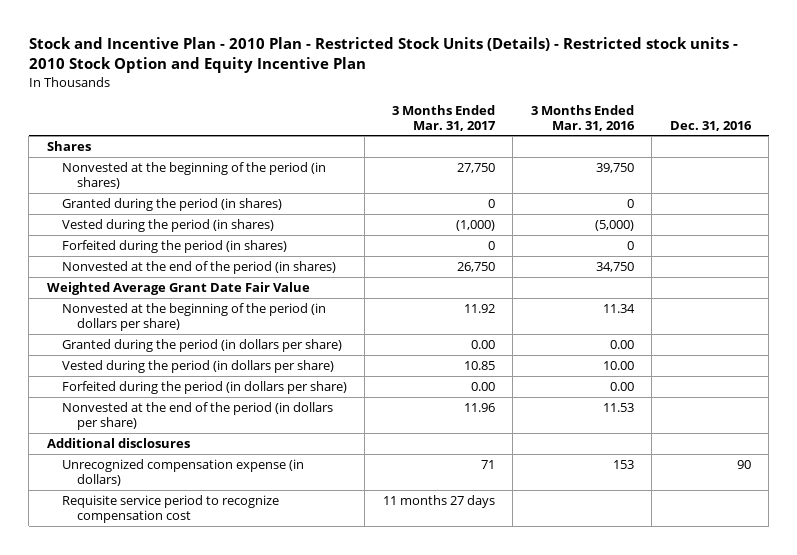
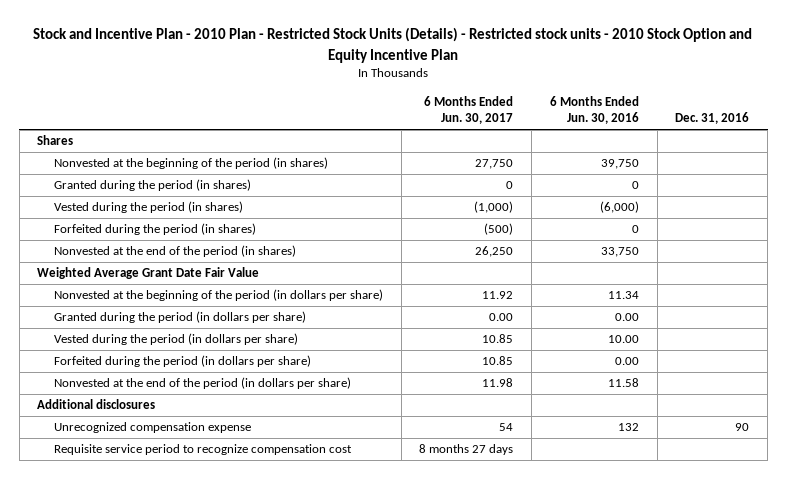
[391,104,496,131] 3 Months Ended Mar. 31, 2017 -> none
[530,104,635,131] 3 Months Ended Mar. 31, 2016 -> none
none -> [424,95,514,125] 6 Months Ended Jun. 30, 2017
none -> [549,95,639,125] 6 Months Ended Jun. 30, 2016
[61,458,304,487] Unrecognized compensation expense (in dollars) -> [54,422,252,434] Unrecognized compensation expense

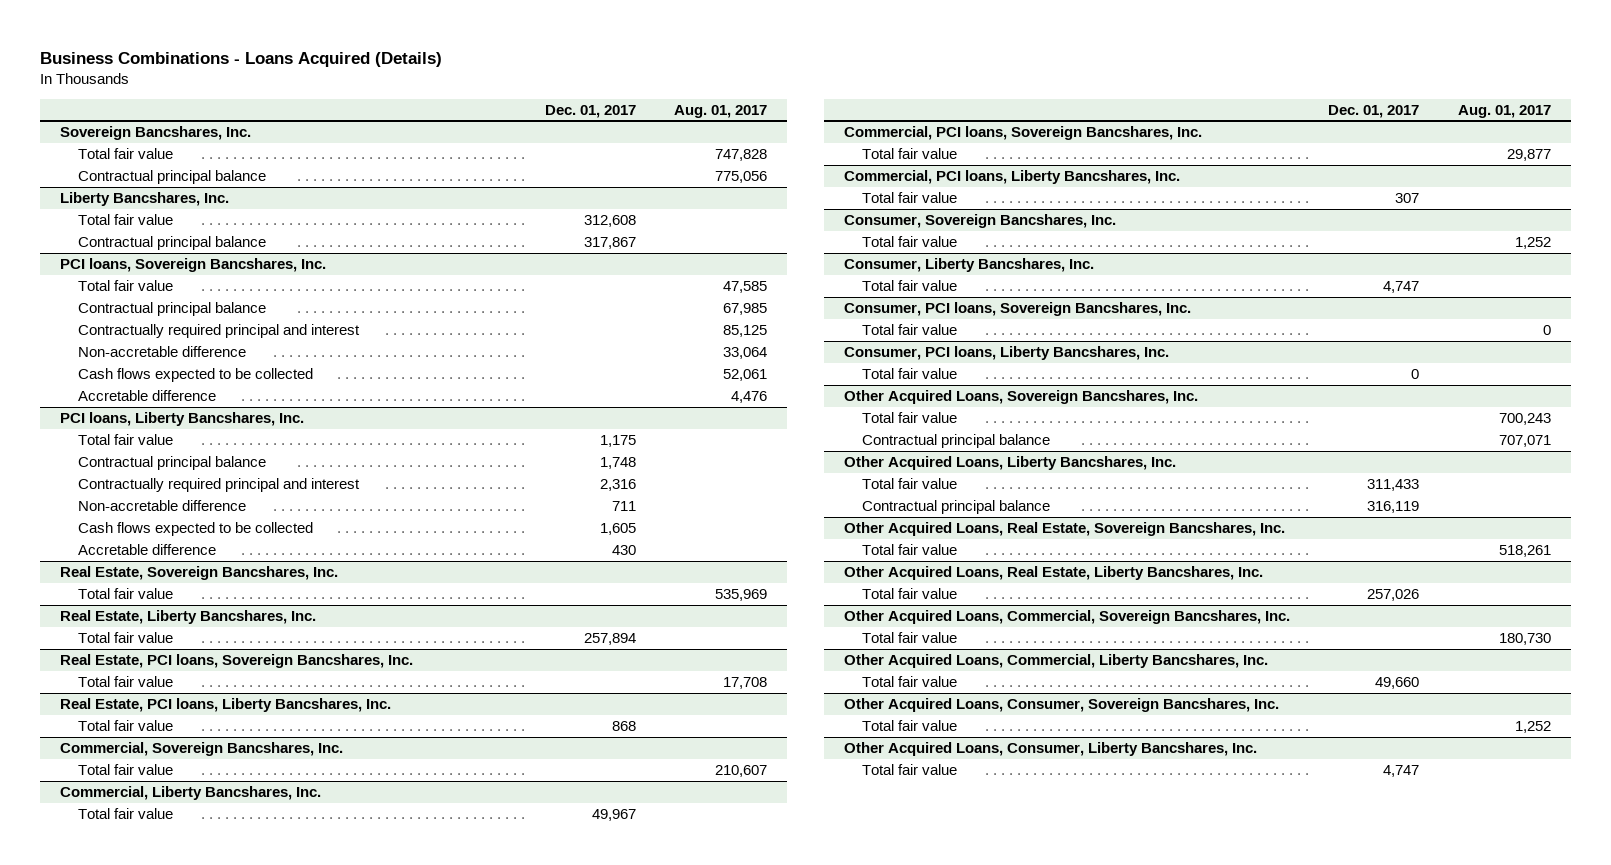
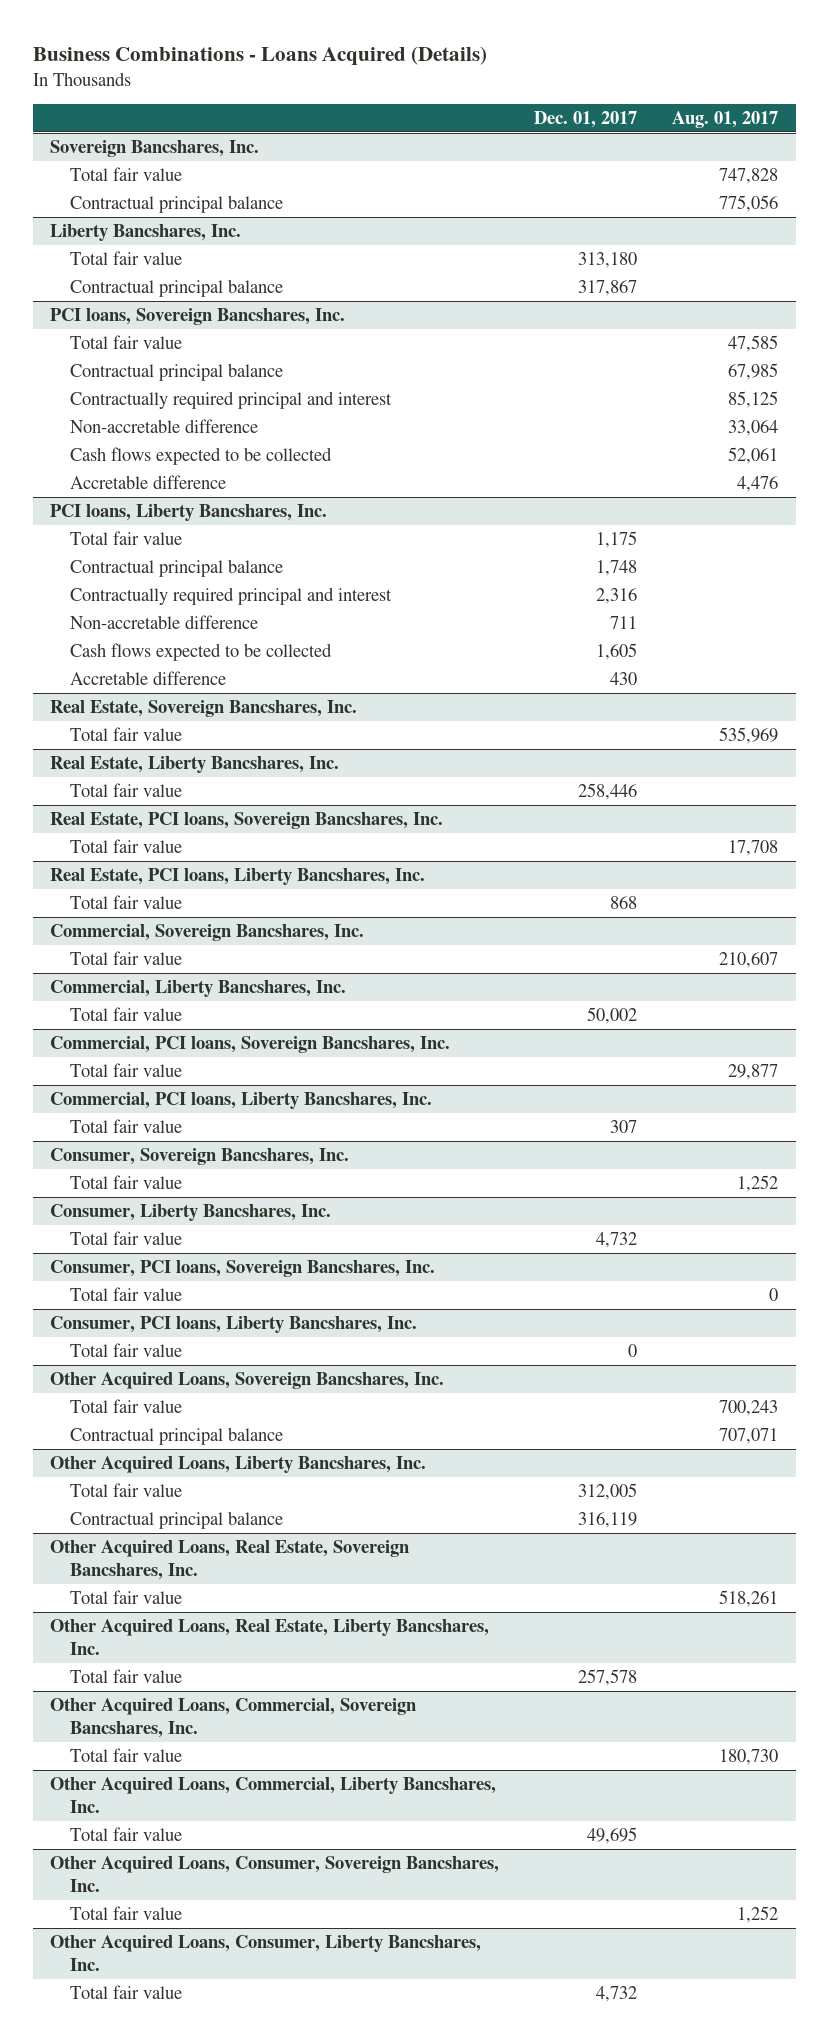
[583,214,636,227] 312,608 -> [578,251,638,268] 313,180
[583,632,636,645] 257,894 -> [578,782,638,800] 258,446
[591,808,636,821] 49,967 -> [587,1006,638,1024] 50,002
[1383,280,1420,293] 4,747 -> [596,1231,638,1248] 4,732
[1367,478,1420,491] 311,433 -> [578,1482,638,1500] 312,005
[1367,588,1420,601] 257,026 -> [578,1668,638,1686] 257,578
[1375,676,1420,689] 49,660 -> [587,1826,638,1844] 49,695
[1383,764,1420,777] 4,747 -> [596,1985,638,2002] 4,732

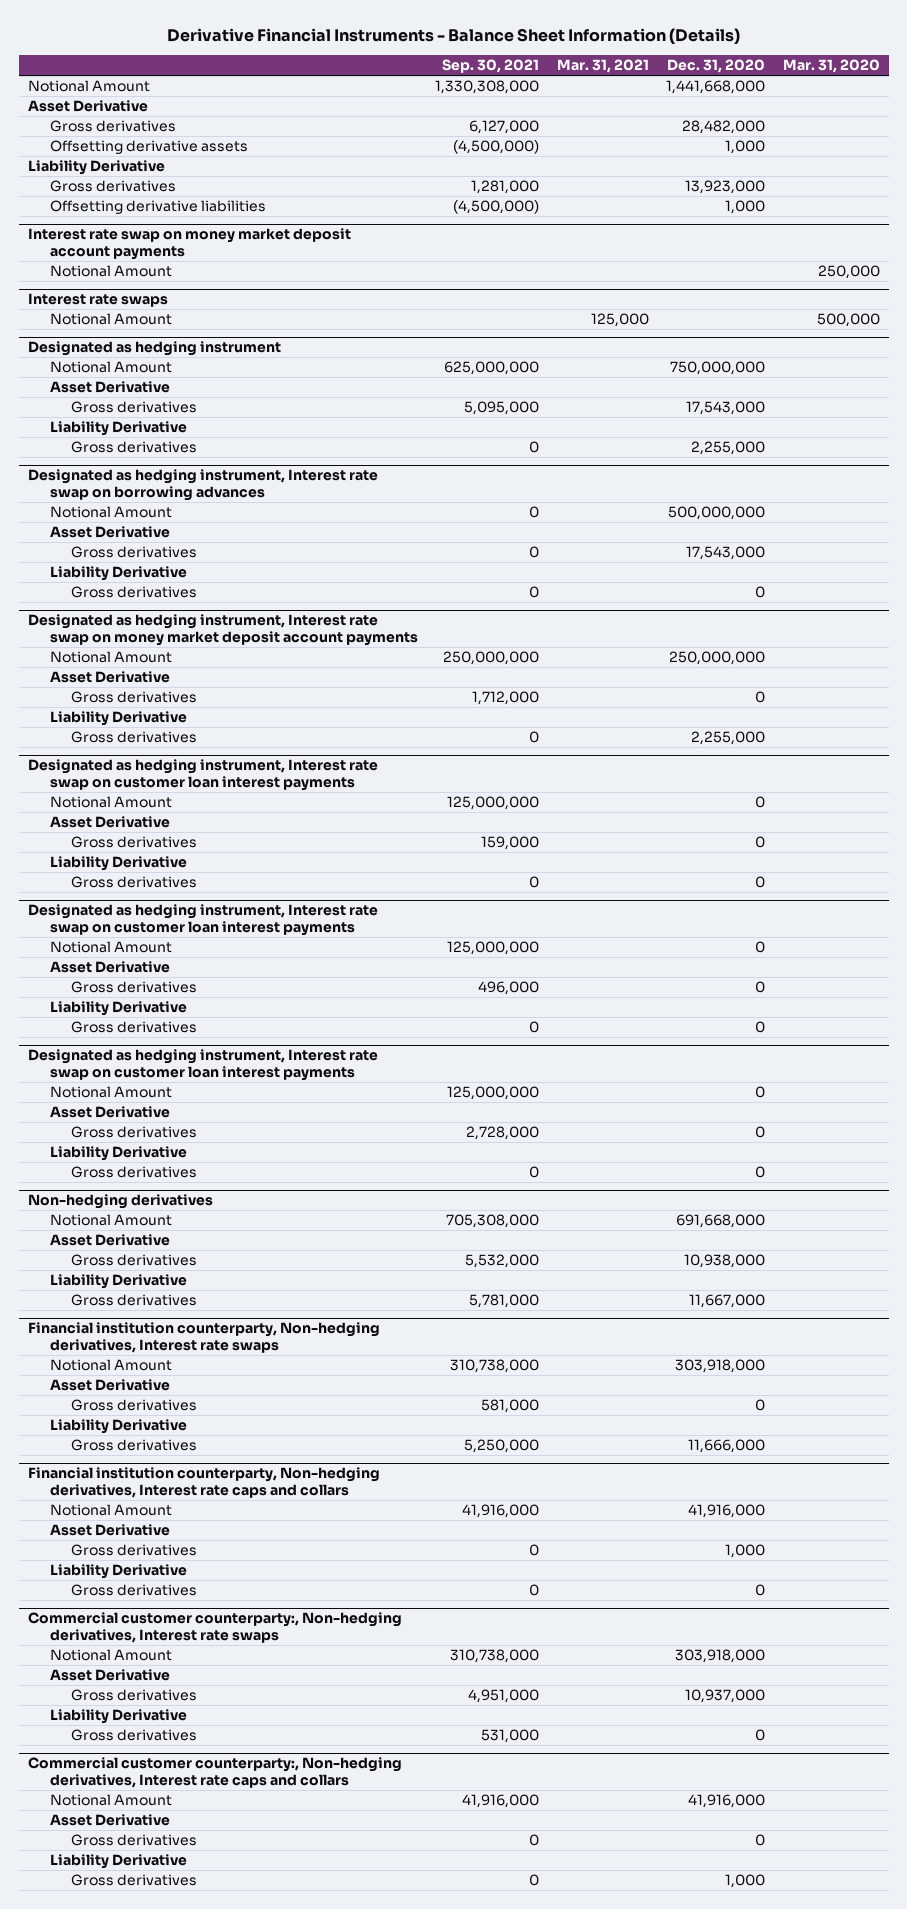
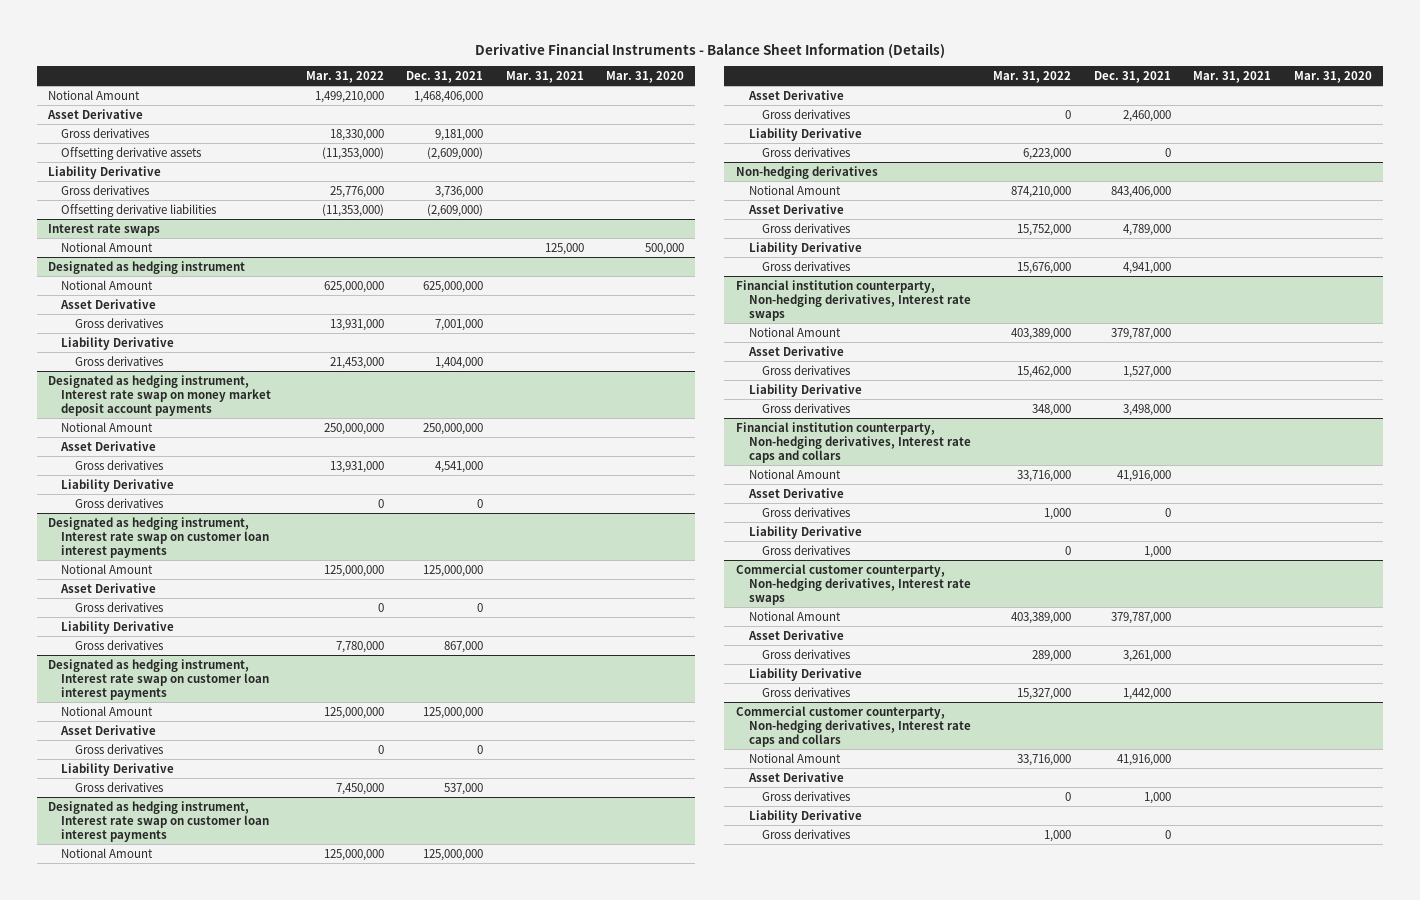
[442,59,540,74] Sep. 30, 2021 -> none
[667,59,766,74] Dec. 31, 2020 -> none
none -> [305,71,384,84] Mar. 31, 2022
none -> [406,71,484,84] Dec. 31, 2021
[27,228,351,260] Interest rate swap on money market deposit account payments -> none
[49,265,172,278] Notional Amount -> none
[27,469,378,501] Designated as hedging instrument, Interest rate swap on borrowing advances -> none
[49,506,172,519] Notional Amount -> none
[49,526,170,539] Asset Derivative -> none
[71,546,198,559] Gross derivatives -> none
[49,566,187,582] Liability Derivative -> none
[71,586,198,599] Gross derivatives -> none
[27,1612,402,1643] Commercial customer counterparty:, Non-hedging derivatives, Interest rate swaps -> [735,563,972,605] Commercial customer counterparty, Non-hedging derivatives, Interest rate swaps
[27,1757,402,1788] Commercial customer counterparty:, Non-hedging derivatives, Interest rate caps and collars -> [735,705,972,747] Commercial customer counterparty, Non-hedging derivatives, Interest rate caps and collars

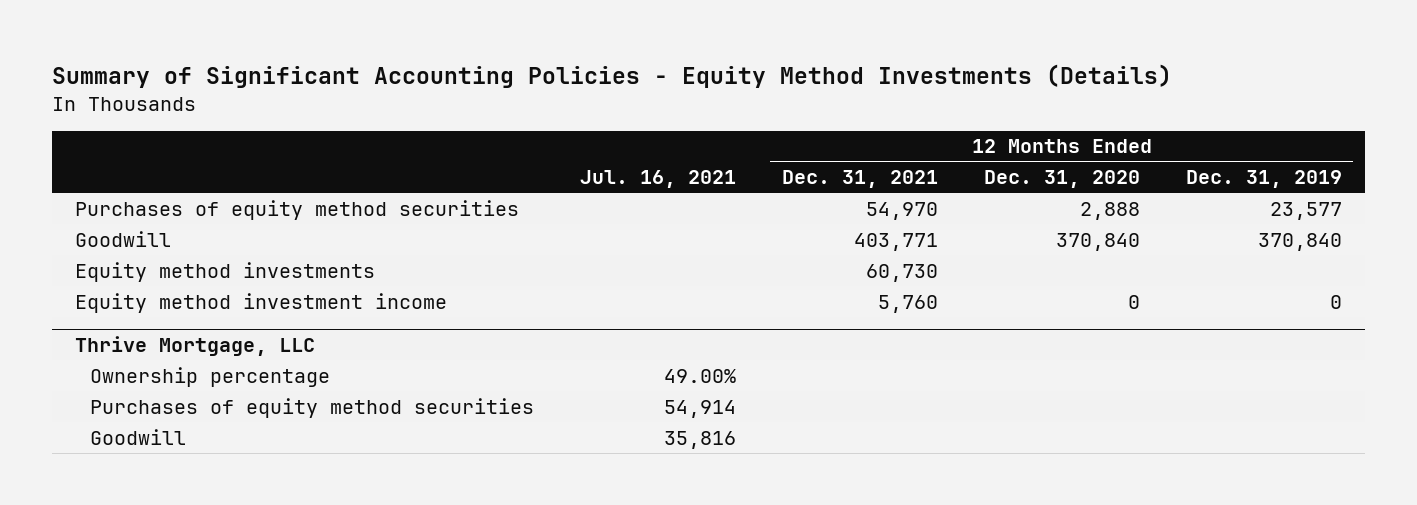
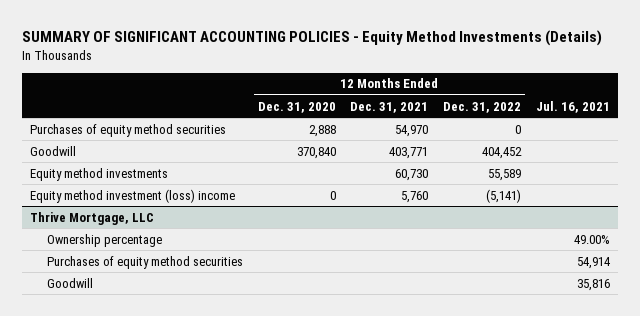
[52,63,1173,88] Summary of Significant Accounting Policies - Equity Method Investments (Details) -> [22,30,603,47] SUMMARY OF SIGNIFICANT ACCOUNTING POLICIES - Equity Method Investments (Details)
[1185,170,1342,189] Dec. 31, 2019 -> none
none -> [443,101,522,113] Dec. 31, 2022
[75,292,448,313] Equity method investment income -> [29,188,235,203] Equity method investment (loss) income

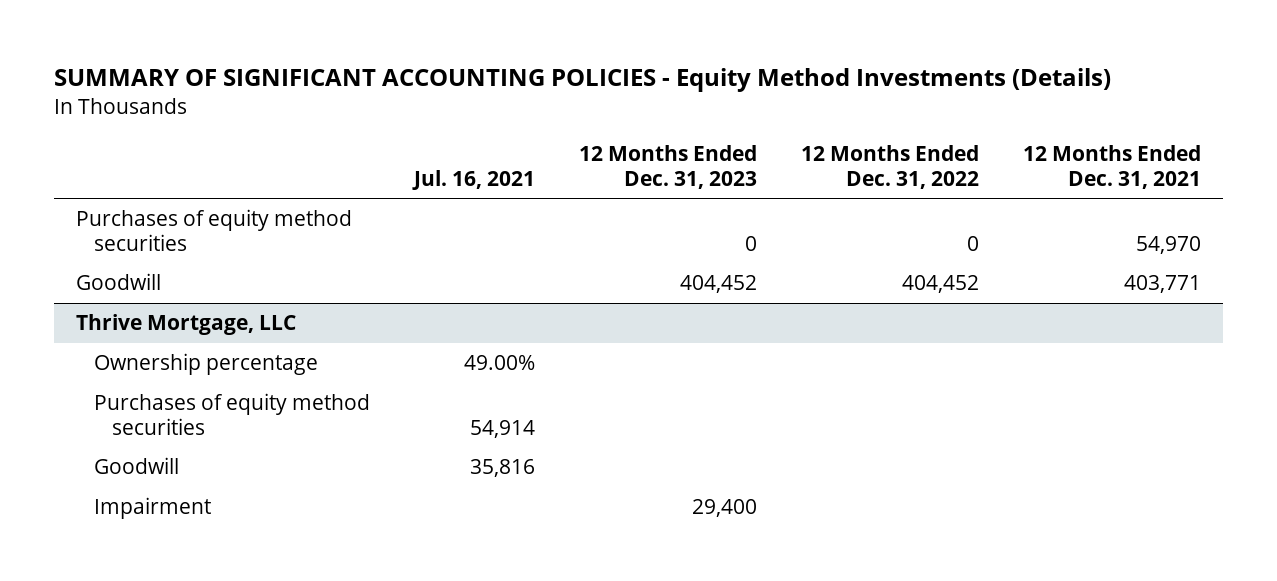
[257,101,336,113] Dec. 31, 2020 -> none
none -> [579,145,758,189] 12 Months Ended Dec. 31, 2023
[29,167,168,181] Equity method investments -> none
[29,188,235,203] Equity method investment (loss) income -> none
none -> [93,497,211,520] Impairment

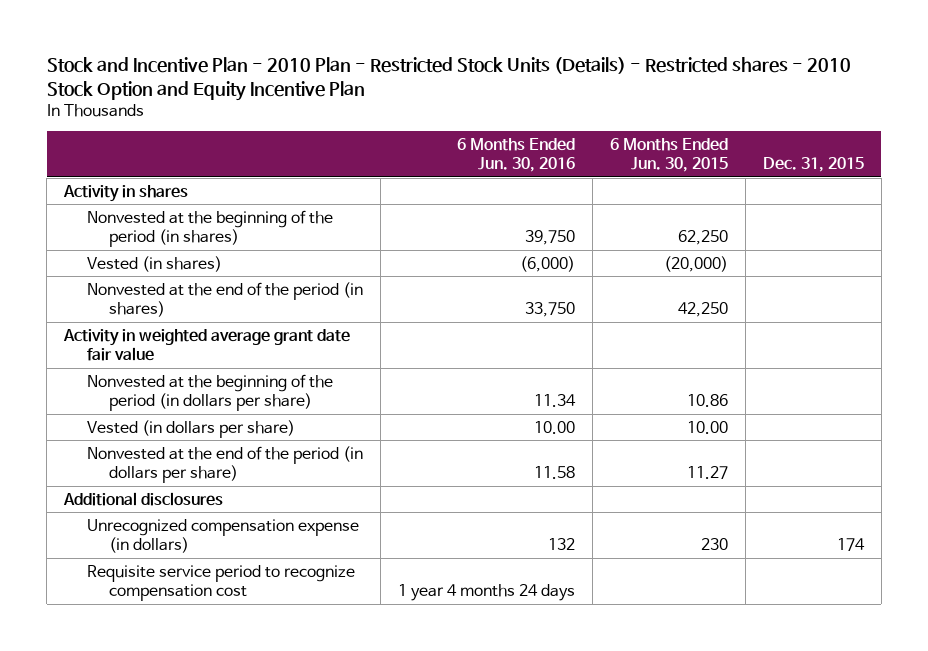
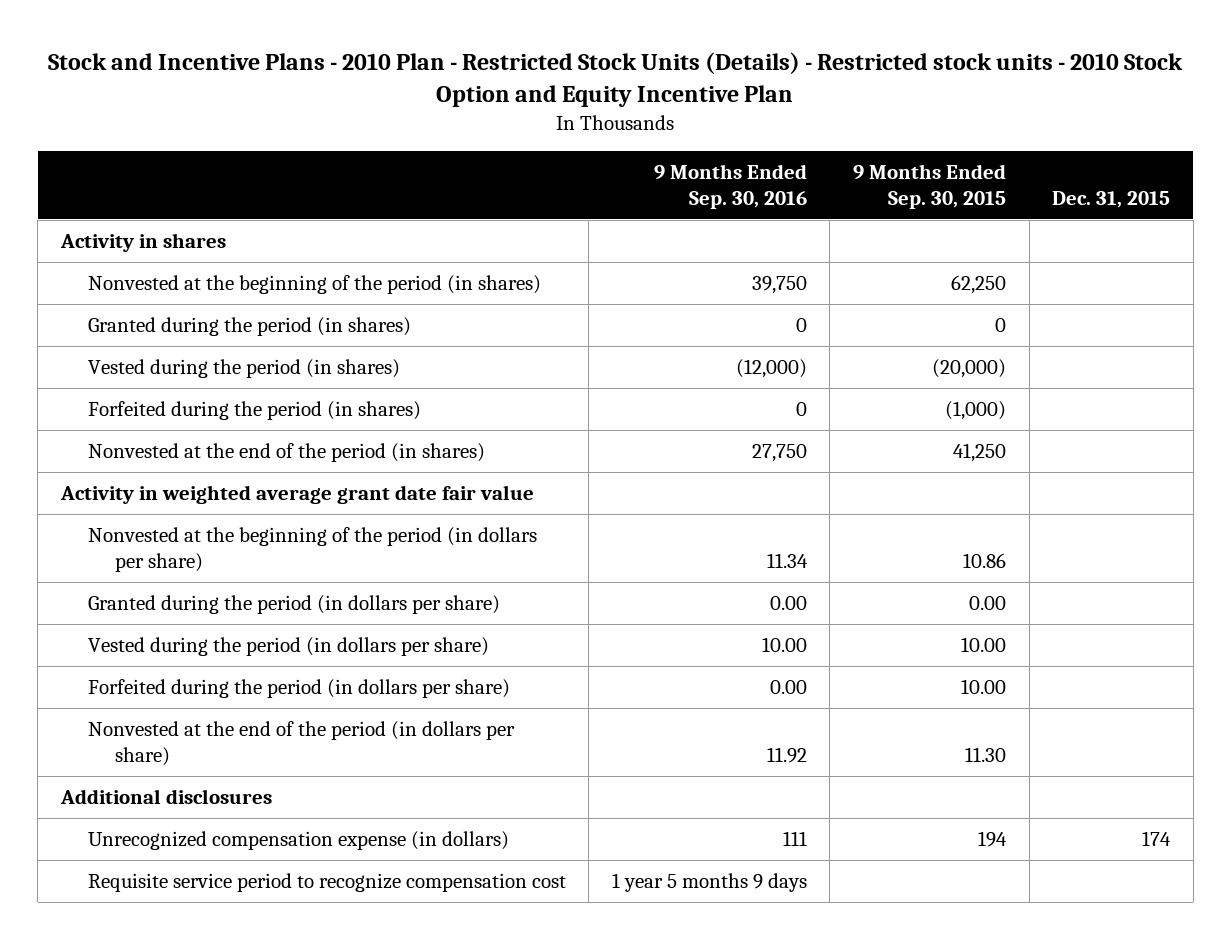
[46,56,851,101] Stock and Incentive Plan - 2010 Plan - Restricted Stock Units (Details) - Restricted shares - 2010 Stock Option and Equity Incentive Plan -> [48,51,1184,108] Stock and Incentive Plans - 2010 Plan - Restricted Stock Units (Details) - Restricted stock units - 2010 Stock Option and Equity Incentive Plan
[456,137,575,173] 6 Months Ended Jun. 30, 2016 -> none
[609,137,728,173] 6 Months Ended Jun. 30, 2015 -> none
none -> [653,163,807,209] 9 Months Ended Sep. 30, 2016
none -> [852,163,1006,209] 9 Months Ended Sep. 30, 2015
none -> [87,316,411,336] Granted during the period (in shares)
[86,255,222,272] Vested (in shares) -> [87,358,400,378] Vested during the period (in shares)
none -> [87,400,421,420] Forfeited during the period (in shares)
none -> [87,594,500,614] Granted during the period (in dollars per share)
[86,419,295,438] Vested (in dollars per share) -> [87,636,489,656] Vested during the period (in dollars per share)
none -> [87,678,510,698] Forfeited during the period (in dollars per share)

